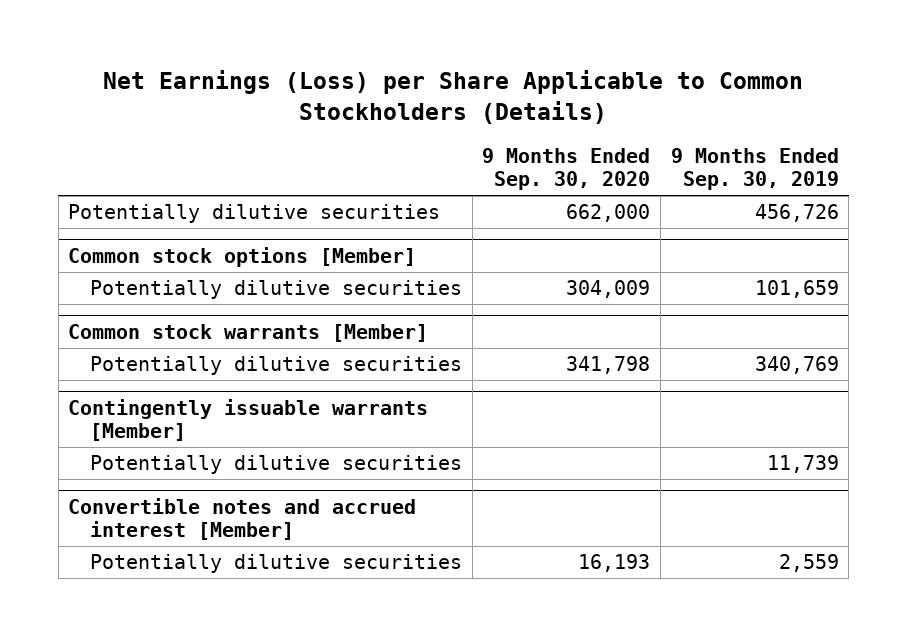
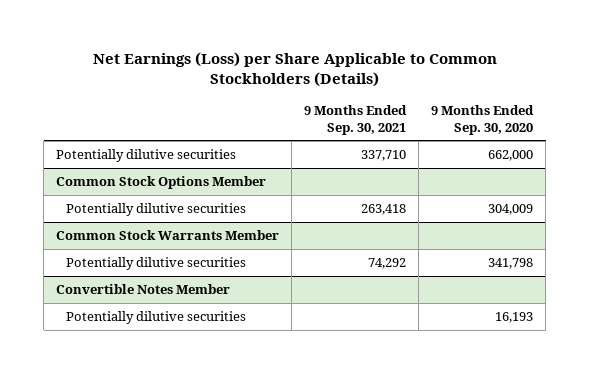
[670,148,839,191] 9 Months Ended Sep. 30, 2019 -> none
none -> [304,105,408,135] 9 Months Ended Sep. 30, 2021
[68,246,417,267] Common stock options [Member] -> [56,176,267,190] Common Stock Options Member
[68,323,429,342] Common stock warrants [Member] -> [56,230,280,241] Common Stock Warrants Member
[68,398,429,441] Contingently issuable warrants [Member] -> none
[90,455,463,475] Potentially dilutive securities -> none
[68,497,417,540] Convertible notes and accrued interest [Member] -> [56,284,231,295] Convertible Notes Member

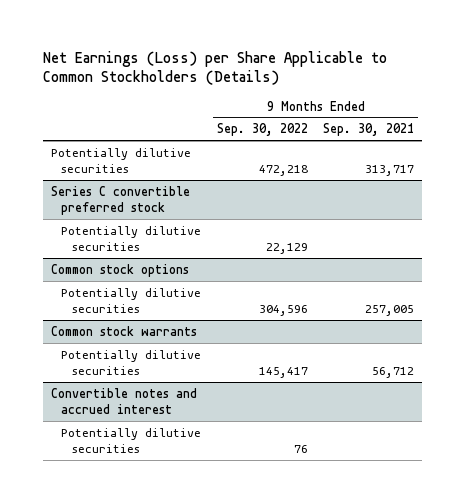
[431,105,535,135] 9 Months Ended Sep. 30, 2020 -> none
none -> [216,123,308,137] Sep. 30, 2022
[56,176,267,190] Common Stock Options Member -> none
[65,203,246,217] Potentially dilutive securities -> none
[56,230,280,241] Common Stock Warrants Member -> none
[65,257,246,271] Potentially dilutive securities -> none
[56,284,231,295] Convertible Notes Member -> none
[361,150,407,162] 337,710 -> [365,165,415,177] 313,717
none -> [50,185,190,216] Series C convertible preferred stock
none -> [50,263,189,277] Common stock options
none -> [61,287,202,314] Potentially dilutive securities
none -> [50,325,197,336] Common stock warrants
none -> [61,349,202,376] Potentially dilutive securities
none -> [50,387,197,415] Convertible notes and accrued interest
none -> [61,427,202,454] Potentially dilutive securities

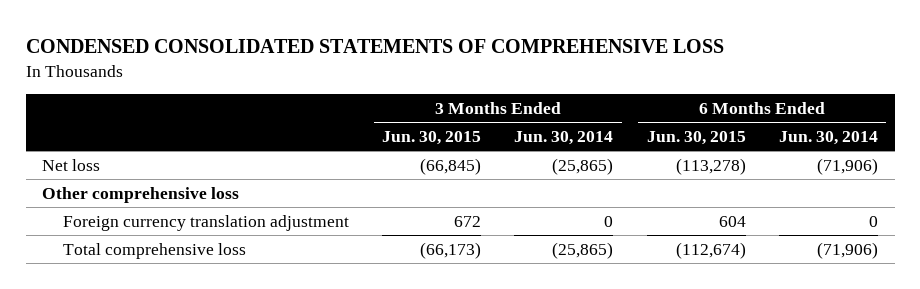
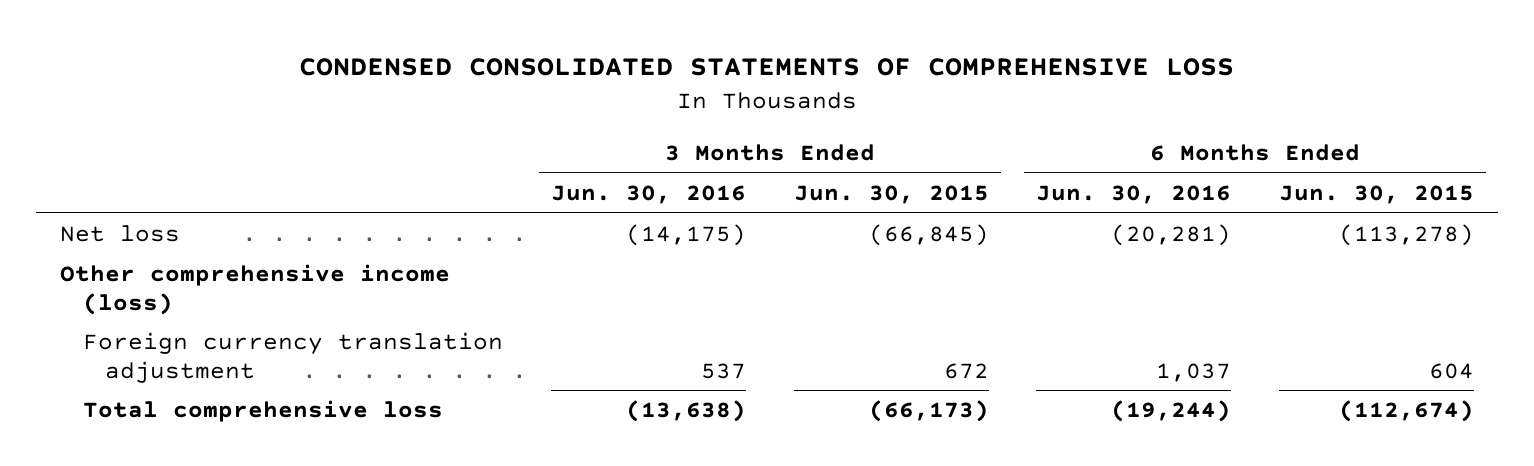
[514,130,614,145] Jun. 30, 2014 -> none
[778,130,878,145] Jun. 30, 2014 -> none
none -> [550,184,746,204] Jun. 30, 2016
none -> [1036,184,1232,204] Jun. 30, 2016
[42,186,240,203] Other comprehensive loss -> [60,264,451,315] Other comprehensive income (loss)

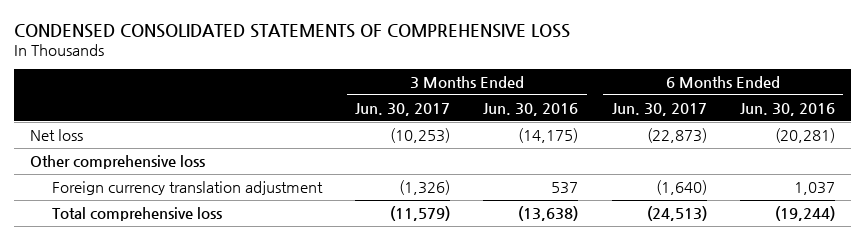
[793,184,989,204] Jun. 30, 2015 -> none
[1279,184,1475,204] Jun. 30, 2015 -> none
none -> [355,102,451,116] Jun. 30, 2017
none -> [611,102,707,116] Jun. 30, 2017
[60,264,451,315] Other comprehensive income (loss) -> [30,154,206,169] Other comprehensive loss

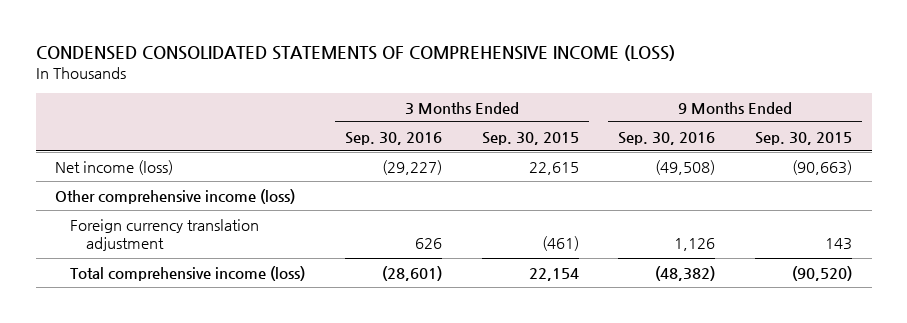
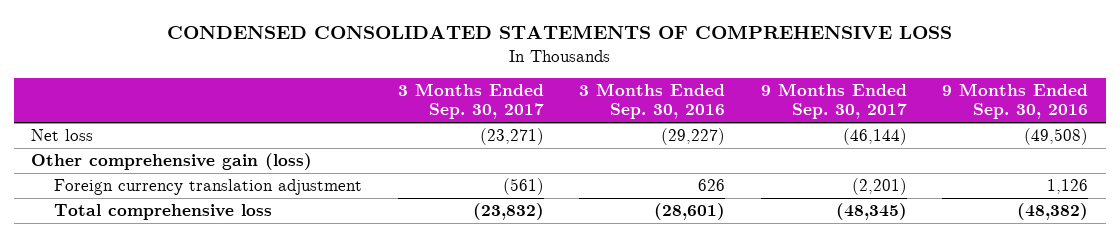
[35,45,675,62] CONDENSED CONSOLIDATED STATEMENTS OF COMPREHENSIVE INCOME (LOSS) -> [166,25,952,40] CONDENSED CONSOLIDATED STATEMENTS OF COMPREHENSIVE LOSS
[481,131,579,145] Sep. 30, 2015 -> none
[754,131,852,145] Sep. 30, 2015 -> none
none -> [397,83,544,120] 3 Months Ended Sep. 30, 2017
none -> [760,83,907,120] 9 Months Ended Sep. 30, 2017
[55,159,174,175] Net income (loss) -> [31,129,94,142] Net loss
[55,188,296,204] Other comprehensive income (loss) -> [31,153,313,171] Other comprehensive gain (loss)
[70,265,306,281] Total comprehensive income (loss) -> [54,204,273,221] Total comprehensive loss

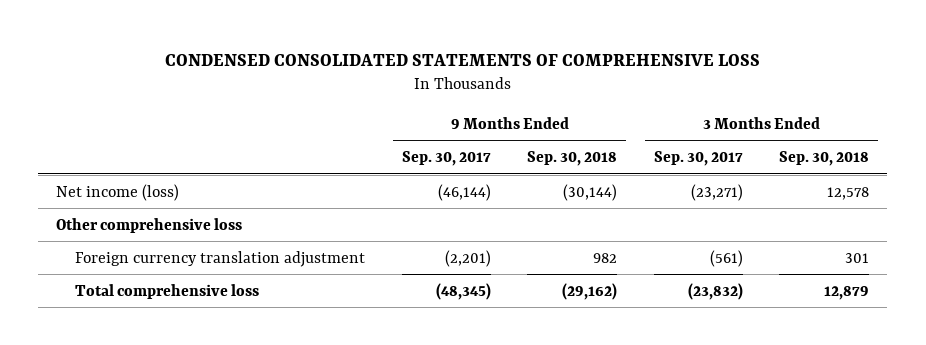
[579,83,726,120] 3 Months Ended Sep. 30, 2016 -> none
[942,83,1089,120] 9 Months Ended Sep. 30, 2016 -> none
none -> [527,151,618,167] Sep. 30, 2018
none -> [779,151,870,167] Sep. 30, 2018
[31,129,94,142] Net loss -> [56,183,180,201] Net income (loss)
[31,153,313,171] Other comprehensive gain (loss) -> [56,217,243,233] Other comprehensive loss

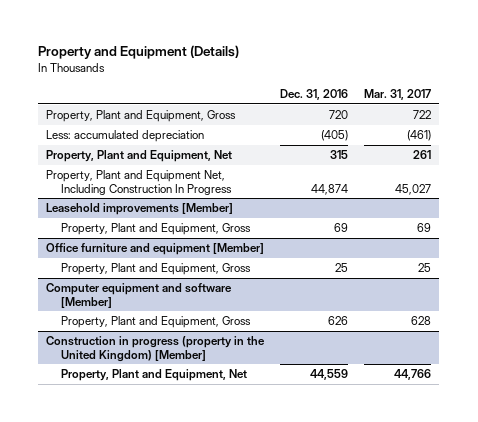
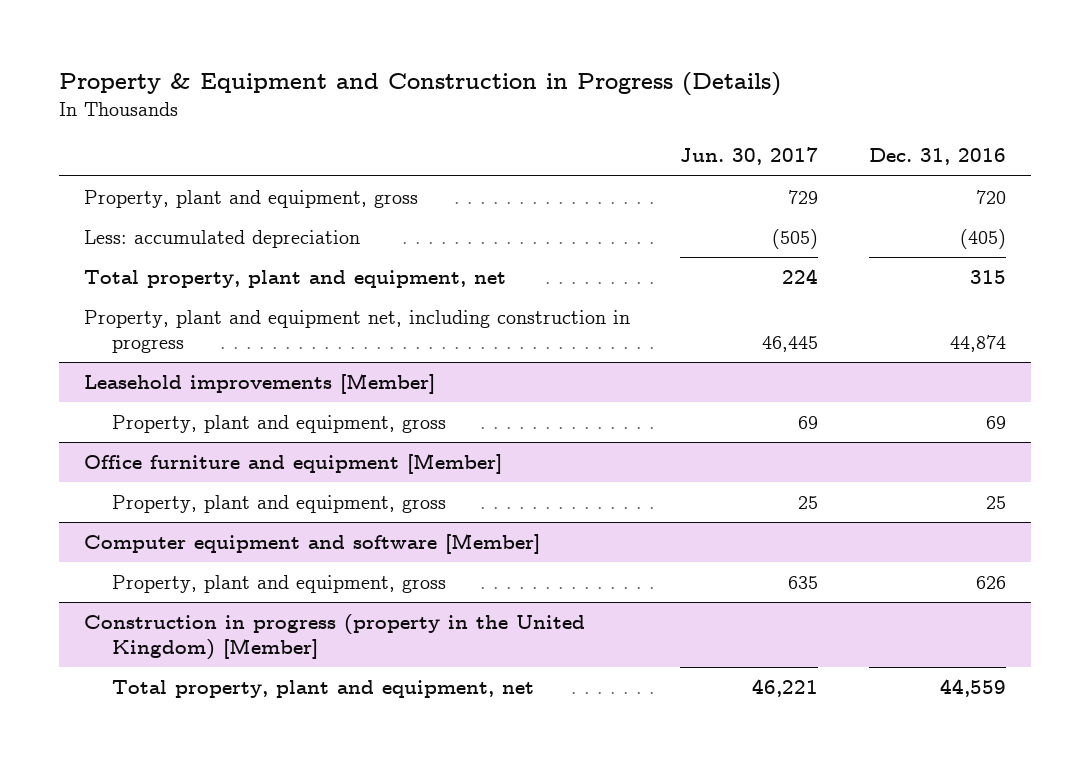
[38,45,240,60] Property and Equipment (Details) -> [58,72,781,97] Property & Equipment and Construction in Progress (Details)
[364,88,432,100] Mar. 31, 2017 -> none
none -> [680,147,819,166] Jun. 30, 2017
[46,110,237,123] Property, Plant and Equipment, Gross -> [83,189,418,208] Property, plant and equipment, gross
[46,150,233,163] Property, Plant and Equipment, Net -> [83,269,506,288] Total property, plant and equipment, net
[46,170,233,195] Property, Plant and Equipment Net, Including Construction In Progress -> [83,309,630,354] Property, plant and equipment net, including construction in progress
[61,223,252,236] Property, Plant and Equipment, Gross -> [111,414,446,433] Property, plant and equipment, gross
[61,263,252,276] Property, Plant and Equipment, Gross -> [111,494,446,513] Property, plant and equipment, gross
[61,316,252,329] Property, Plant and Equipment, Gross -> [111,574,446,593] Property, plant and equipment, gross
[61,369,248,382] Property, Plant and Equipment, Net -> [111,679,534,698] Total property, plant and equipment, net

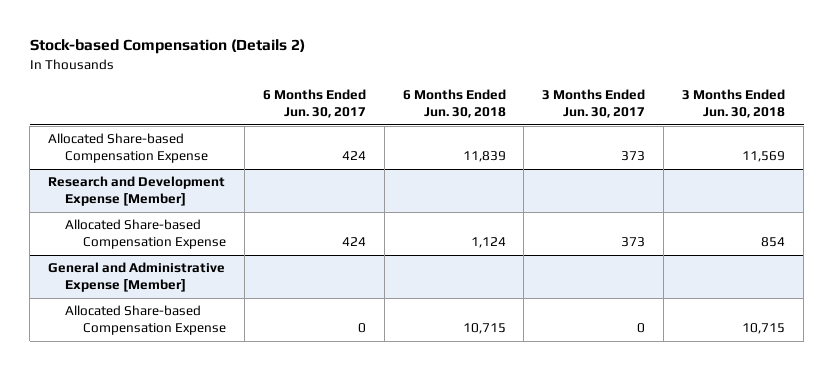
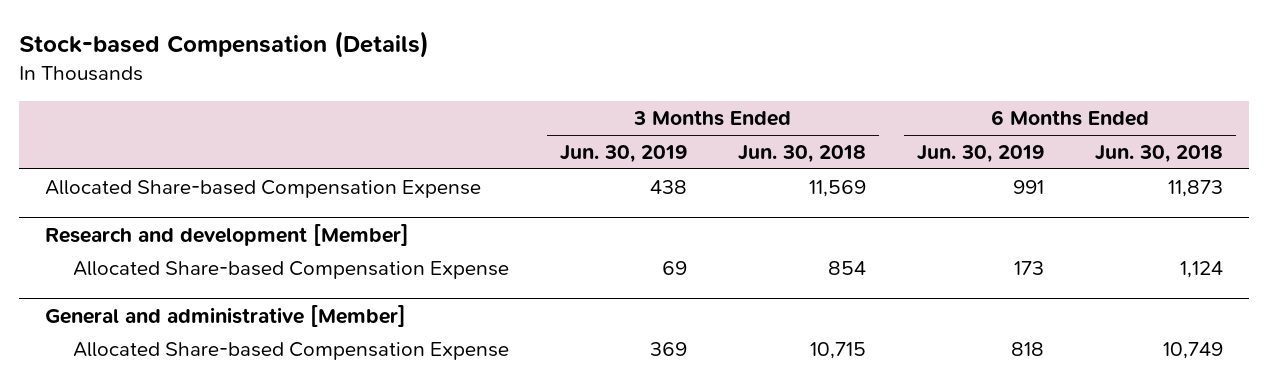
[29,39,305,55] Stock-based Compensation (Details 2) -> [19,30,430,58] Stock-based Compensation (Details)
[262,89,366,119] 6 Months Ended Jun. 30, 2017 -> none
[542,89,646,119] 3 Months Ended Jun. 30, 2017 -> none
none -> [560,145,688,164] Jun. 30, 2019
none -> [917,145,1045,164] Jun. 30, 2019
[462,151,506,163] 11,839 -> [1168,179,1224,197] 11,873
[47,176,225,207] Research and Development Expense [Member] -> [44,223,409,246] Research and development [Member]
[47,262,225,293] General and Administrative Expense [Member] -> [44,304,406,327] General and administrative [Member]
[462,323,506,335] 10,715 -> [1163,341,1224,359] 10,749

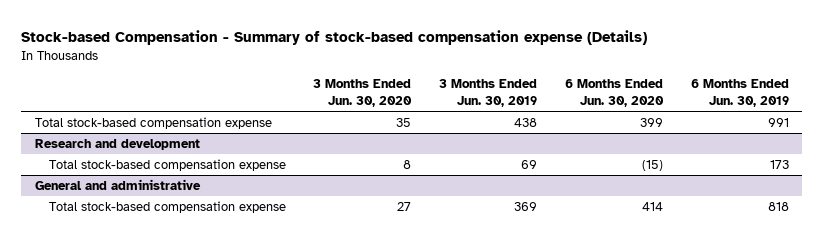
[19,30,430,58] Stock-based Compensation (Details) -> [21,29,648,45] Stock-based Compensation - Summary of stock-based compensation expense (Details)
[738,145,867,164] Jun. 30, 2018 -> none
[1095,145,1224,164] Jun. 30, 2018 -> none
none -> [313,79,413,107] 3 Months Ended Jun. 30, 2020
none -> [564,79,664,107] 6 Months Ended Jun. 30, 2020
[44,179,481,198] Allocated Share-based Compensation Expense -> [35,117,273,130] Total stock-based compensation expense
[44,223,409,246] Research and development [Member] -> [35,139,201,151] Research and development
[72,260,509,279] Allocated Share-based Compensation Expense -> [48,159,286,172] Total stock-based compensation expense
[44,304,406,327] General and administrative [Member] -> [35,179,202,191] General and administrative
[72,341,509,360] Allocated Share-based Compensation Expense -> [48,201,286,214] Total stock-based compensation expense

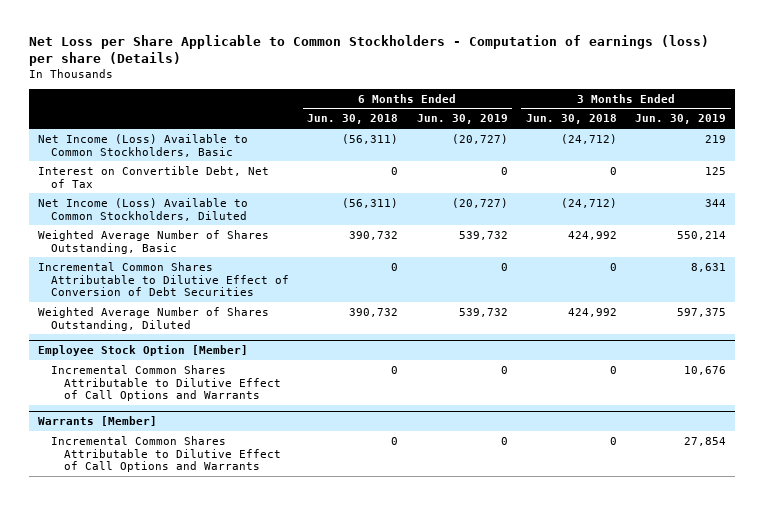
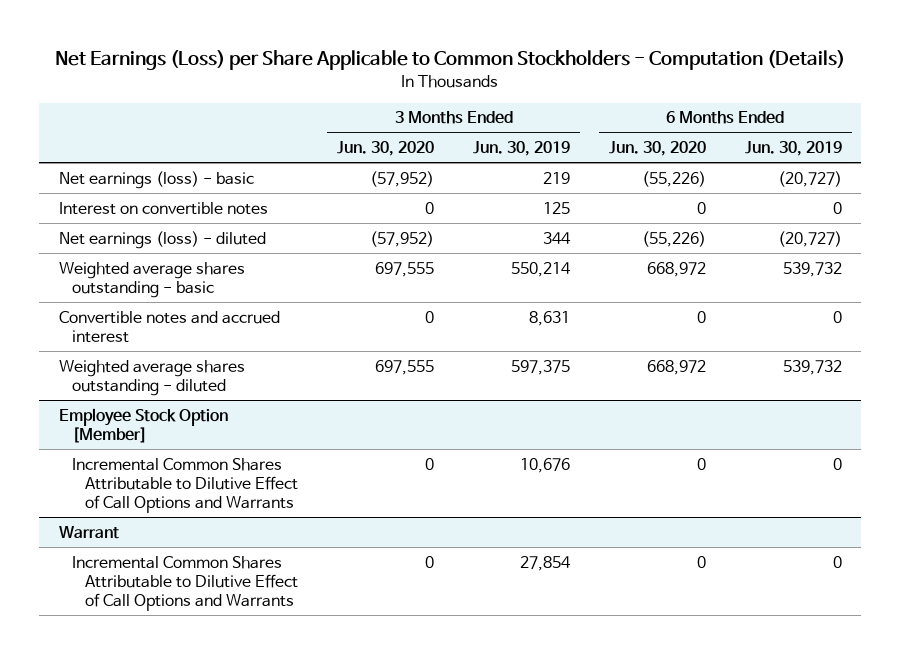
[28,35,709,67] Net Loss per Share Applicable to Common Stockholders - Computation of earnings (loss) per share (Details) -> [55,49,846,70] Net Earnings (Loss) per Share Applicable to Common Stockholders - Computation (Details)
[307,114,399,125] Jun. 30, 2018 -> none
[525,114,617,125] Jun. 30, 2018 -> none
none -> [337,141,435,157] Jun. 30, 2020
none -> [608,141,706,157] Jun. 30, 2020
[38,133,249,157] Net Income (Loss) Available to Common Stockholders, Basic -> [58,170,254,189] Net earnings (loss) - basic
[38,165,270,188] Interest on Convertible Debt, Net of Tax -> [58,201,268,215] Interest on convertible notes
[38,197,249,221] Net Income (Loss) Available to Common Stockholders, Diluted -> [58,230,266,249] Net earnings (loss) - diluted
[38,229,270,254] Weighted Average Number of Shares Outstanding, Basic -> [58,261,245,298] Weighted average shares outstanding - basic
[38,261,290,297] Incremental Common Shares Attributable to Dilutive Effect of Conversion of Debt Securities -> [58,310,280,343] Convertible notes and accrued interest
[38,306,270,331] Weighted Average Number of Shares Outstanding, Diluted -> [58,359,245,396] Weighted average shares outstanding - diluted
[38,416,158,427] Warrants [Member] -> [58,525,119,539] Warrant

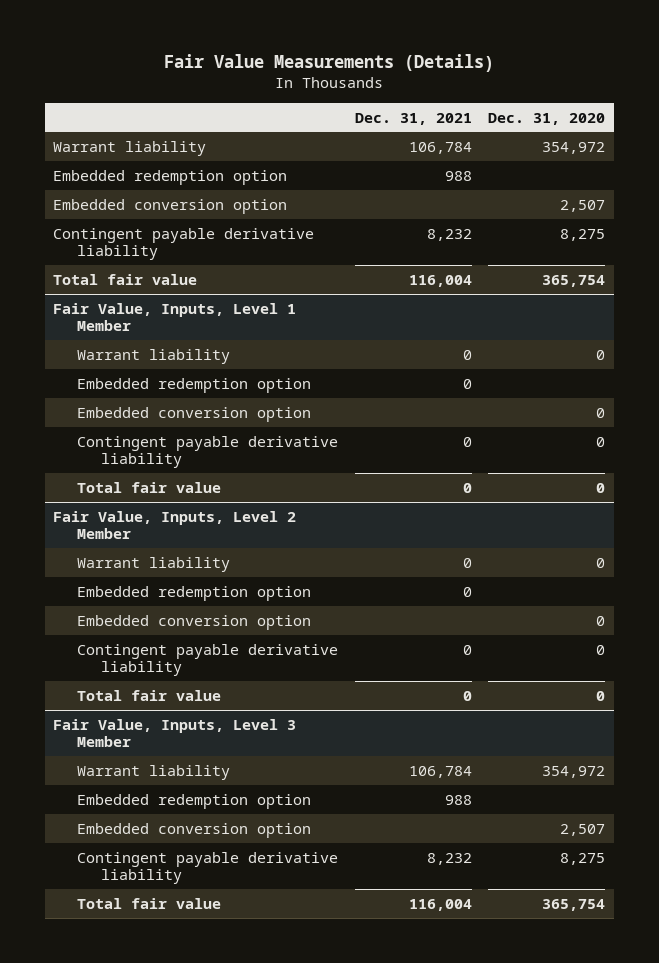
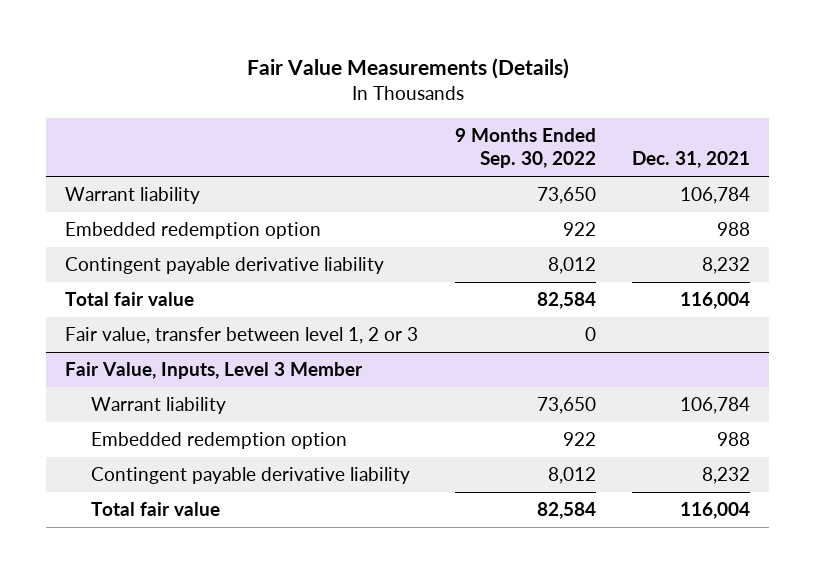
[488,112,606,125] Dec. 31, 2020 -> none
none -> [454,128,596,169] 9 Months Ended Sep. 30, 2022
[53,198,288,214] Embedded conversion option -> none
[53,302,297,332] Fair Value, Inputs, Level 1 Member -> none
[76,348,230,364] Warrant liability -> none
[76,377,311,393] Embedded redemption option -> none
[76,406,311,422] Embedded conversion option -> none
[76,435,338,469] Contingent payable derivative liability -> none
[76,481,221,493] Total fair value -> none
[53,510,297,540] Fair Value, Inputs, Level 2 Member -> none
[76,556,230,572] Warrant liability -> none
[76,585,311,601] Embedded redemption option -> none
[76,614,311,630] Embedded conversion option -> none
[76,643,338,677] Contingent payable derivative liability -> none
[76,689,221,701] Total fair value -> none
none -> [64,327,418,345] Fair value, transfer between level 1, 2 or 3
[76,822,311,838] Embedded conversion option -> none

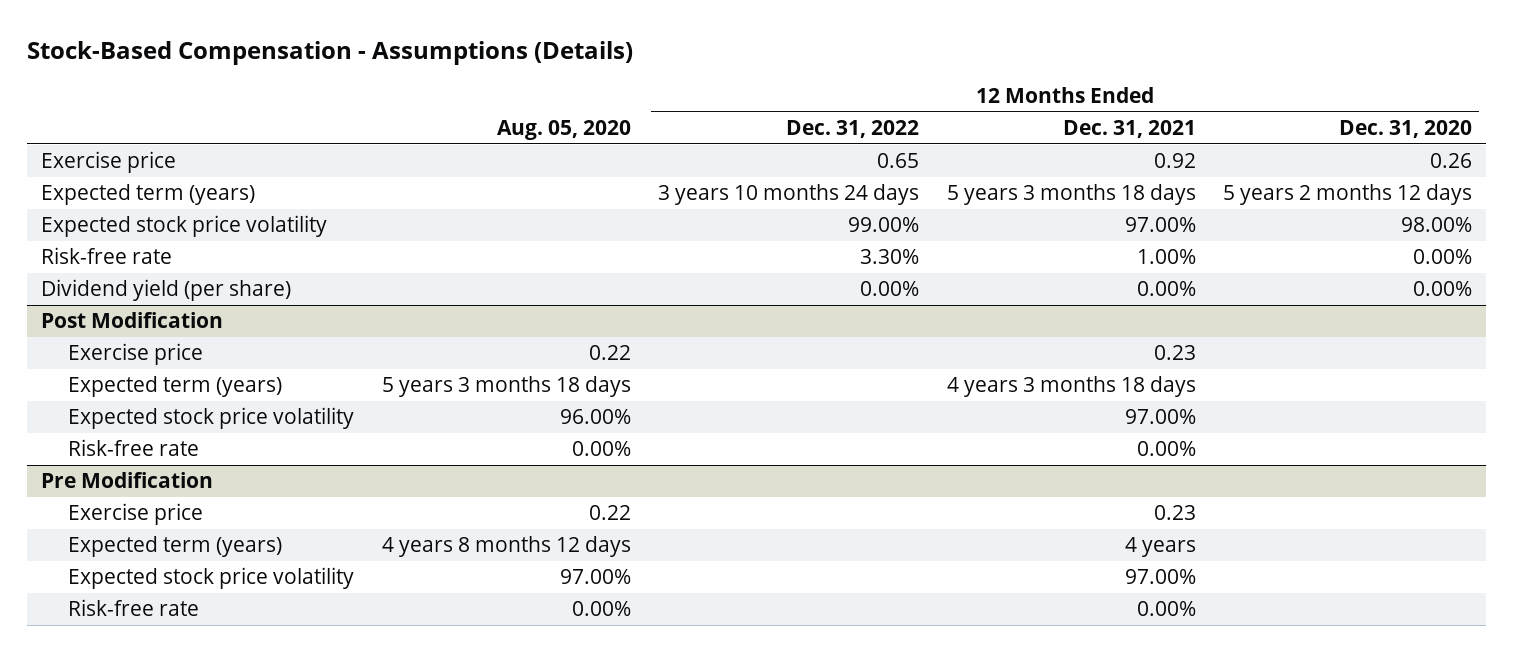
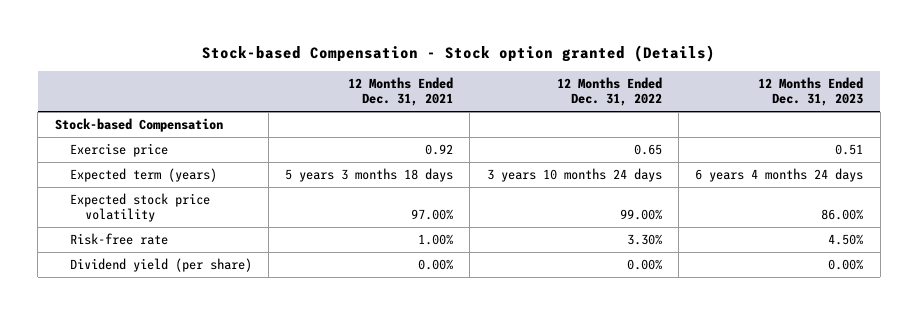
[27,40,634,65] Stock-Based Compensation - Assumptions (Details) -> [201,45,715,63] Stock-based Compensation - Stock option granted (Details)
[496,120,631,141] Aug. 05, 2020 -> none
[1339,120,1473,139] Dec. 31, 2020 -> none
none -> [758,76,864,107] 12 Months Ended Dec. 31, 2023
none -> [54,117,223,132] Stock-based Compensation
[41,312,224,329] Post Modification -> none
[68,343,204,366] Exercise price -> none
[68,376,283,398] Expected term (years) -> none
[68,407,355,430] Expected stock price volatility -> none
[68,439,200,457] Risk-free rate -> none
[41,472,214,489] Pre Modification -> none
[68,503,204,526] Exercise price -> none
[68,536,283,558] Expected term (years) -> none
[68,567,355,590] Expected stock price volatility -> none
[68,599,200,617] Risk-free rate -> none

